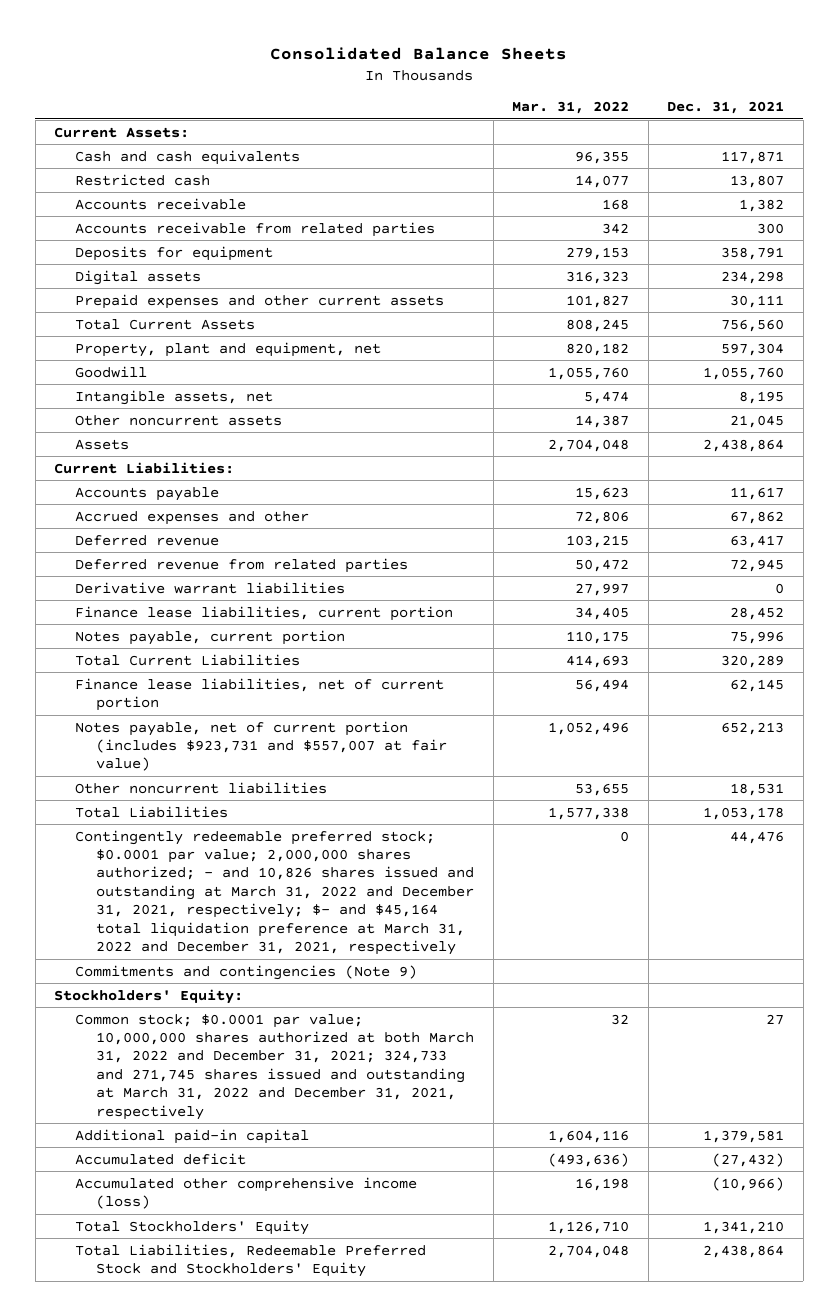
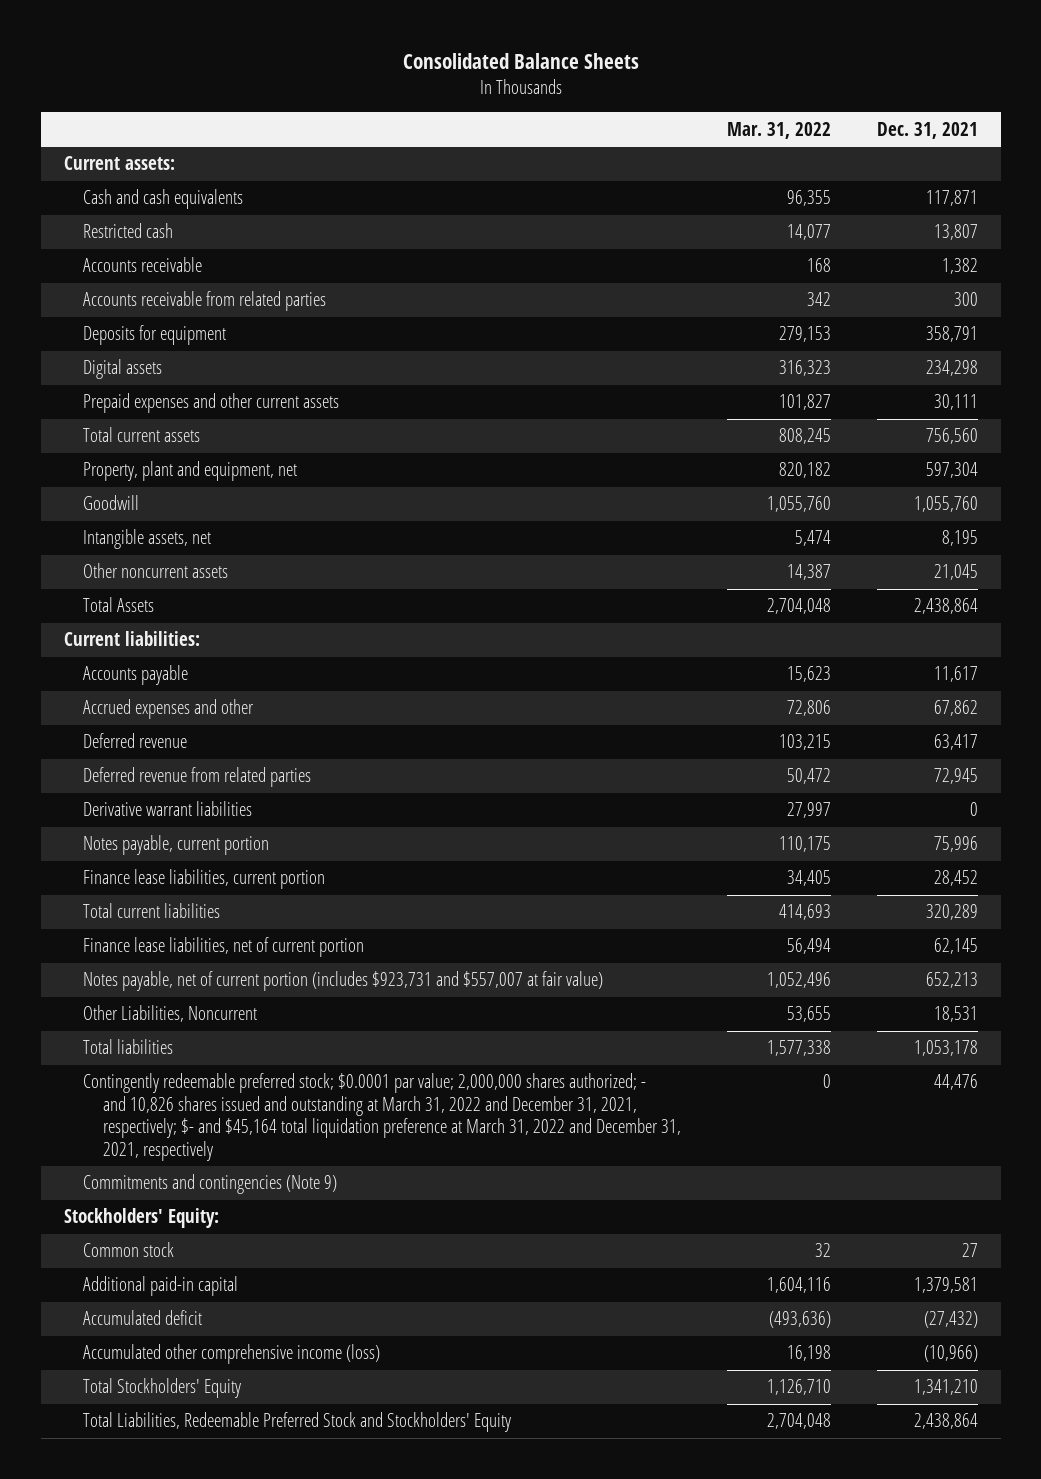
[54,126,190,138] Current Assets: -> [63,156,175,171] Current assets:
[75,318,256,330] Total Current Assets -> [83,427,201,443] Total current assets
[75,438,130,450] Assets -> [83,597,155,613] Total Assets
[54,461,235,474] Current Liabilities: -> [63,631,200,647] Current liabilities:
[75,605,454,621] Finance lease liabilities, current portion -> [83,869,326,890] Finance lease liabilities, current portion
[75,653,301,666] Total Current Liabilities -> [83,903,221,919] Total current liabilities
[75,781,328,794] Other noncurrent liabilities -> [83,1005,258,1023] Other Liabilities, Noncurrent
[75,805,229,818] Total Liabilities -> [83,1039,174,1055] Total liabilities
[75,1013,475,1120] Common stock; $0.0001 par value; 10,000,000 shares authorized at both March 31, 2022 and December 31, 2021; 324,733 and 271,745 shares issued and outstanding at March 31, 2022 and December 31, 2021, respectively -> [83,1242,175,1258] Common stock

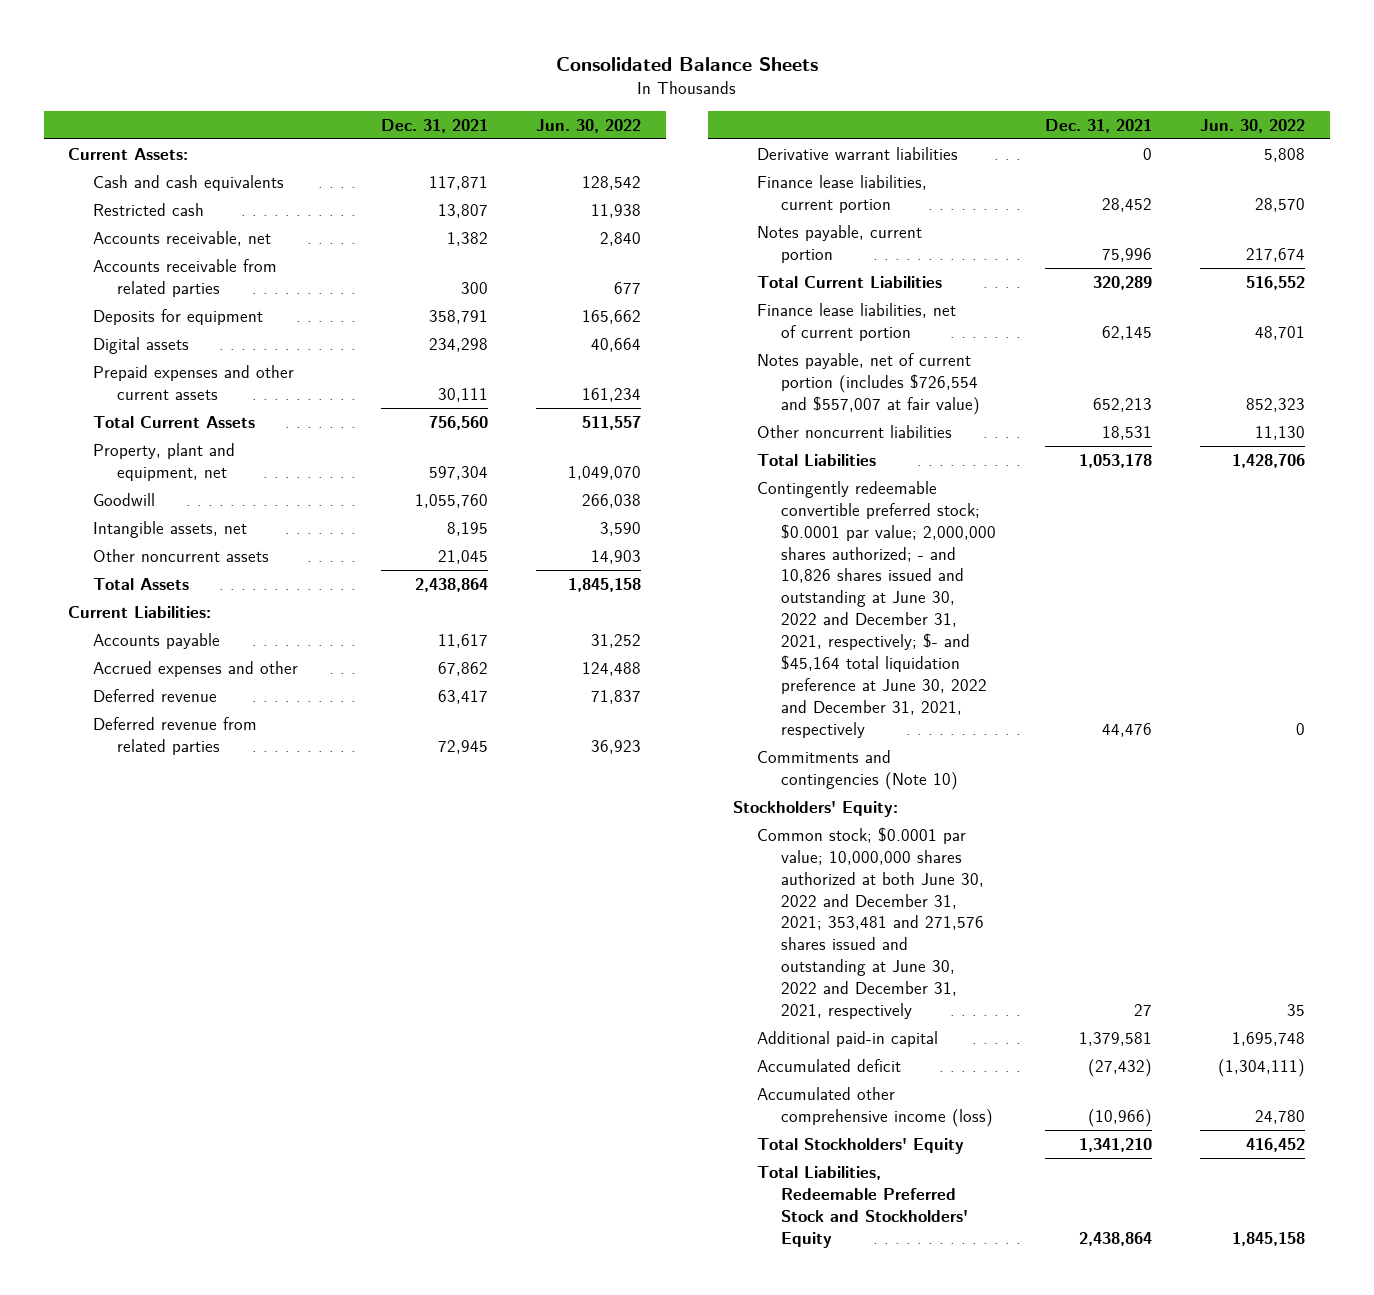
[727,121,832,139] Mar. 31, 2022 -> none
none -> [536,118,642,133] Jun. 30, 2022
[63,156,175,171] Current assets: -> [68,147,189,160] Current Assets:
[83,257,203,273] Accounts receivable -> [92,230,271,246] Accounts receivable, net
[83,427,201,443] Total current assets -> [92,415,255,428] Total Current Assets
[63,631,200,647] Current liabilities: -> [68,605,212,618] Current Liabilities:
[83,835,270,856] Notes payable, current portion -> [756,224,922,263] Notes payable, current portion
[83,903,221,919] Total current liabilities -> [756,275,942,288] Total Current Liabilities
[83,971,604,992] Notes payable, net of current portion (includes $923,731 and $557,007 at fair value) -> [756,352,981,415] Notes payable, net of current portion (includes $726,554 and $557,007 at fair value)
[83,1005,258,1023] Other Liabilities, Noncurrent -> [756,424,952,438] Other noncurrent liabilities
[83,1039,174,1055] Total liabilities -> [756,453,876,466] Total Liabilities
[83,1073,682,1161] Contingently redeemable preferred stock; $0.0001 par value; 2,000,000 shares authorized; - and 10,826 shares issued and outstanding at March 31, 2022 and December 31, 2021, respectively; $- and $45,164 total liquidation preference at March 31, 2022 and December 31, 2021, respectively -> [756,480,997,738] Contingently redeemable convertible preferred stock; $0.0001 par value; 2,000,000 shares authorized; - and 10,826 shares issued and outstanding at June 30, 2022 and December 31, 2021, respectively; $- and $45,164 total liquidation preference at June 30, 2022 and December 31, 2021, respectively
[83,1174,338,1195] Commitments and contingencies (Note 9) -> [756,749,959,790] Commitments and contingencies (Note 10)
[83,1242,175,1258] Common stock -> [756,826,985,1020] Common stock; $0.0001 par value; 10,000,000 shares authorized at both June 30, 2022 and December 31, 2021; 353,481 and 271,576 shares issued and outstanding at June 30, 2022 and December 31, 2021, respectively

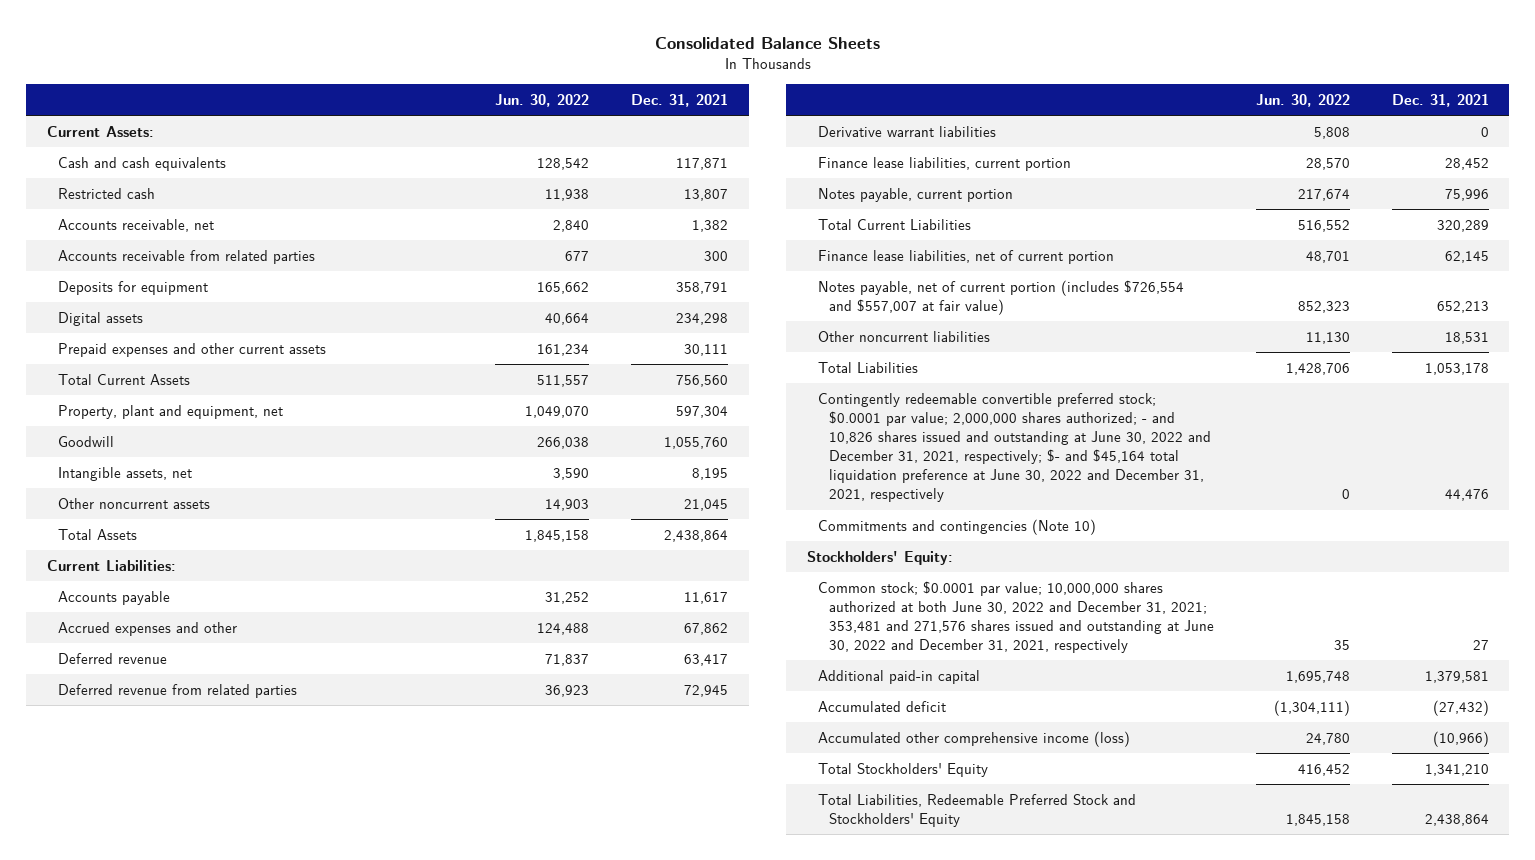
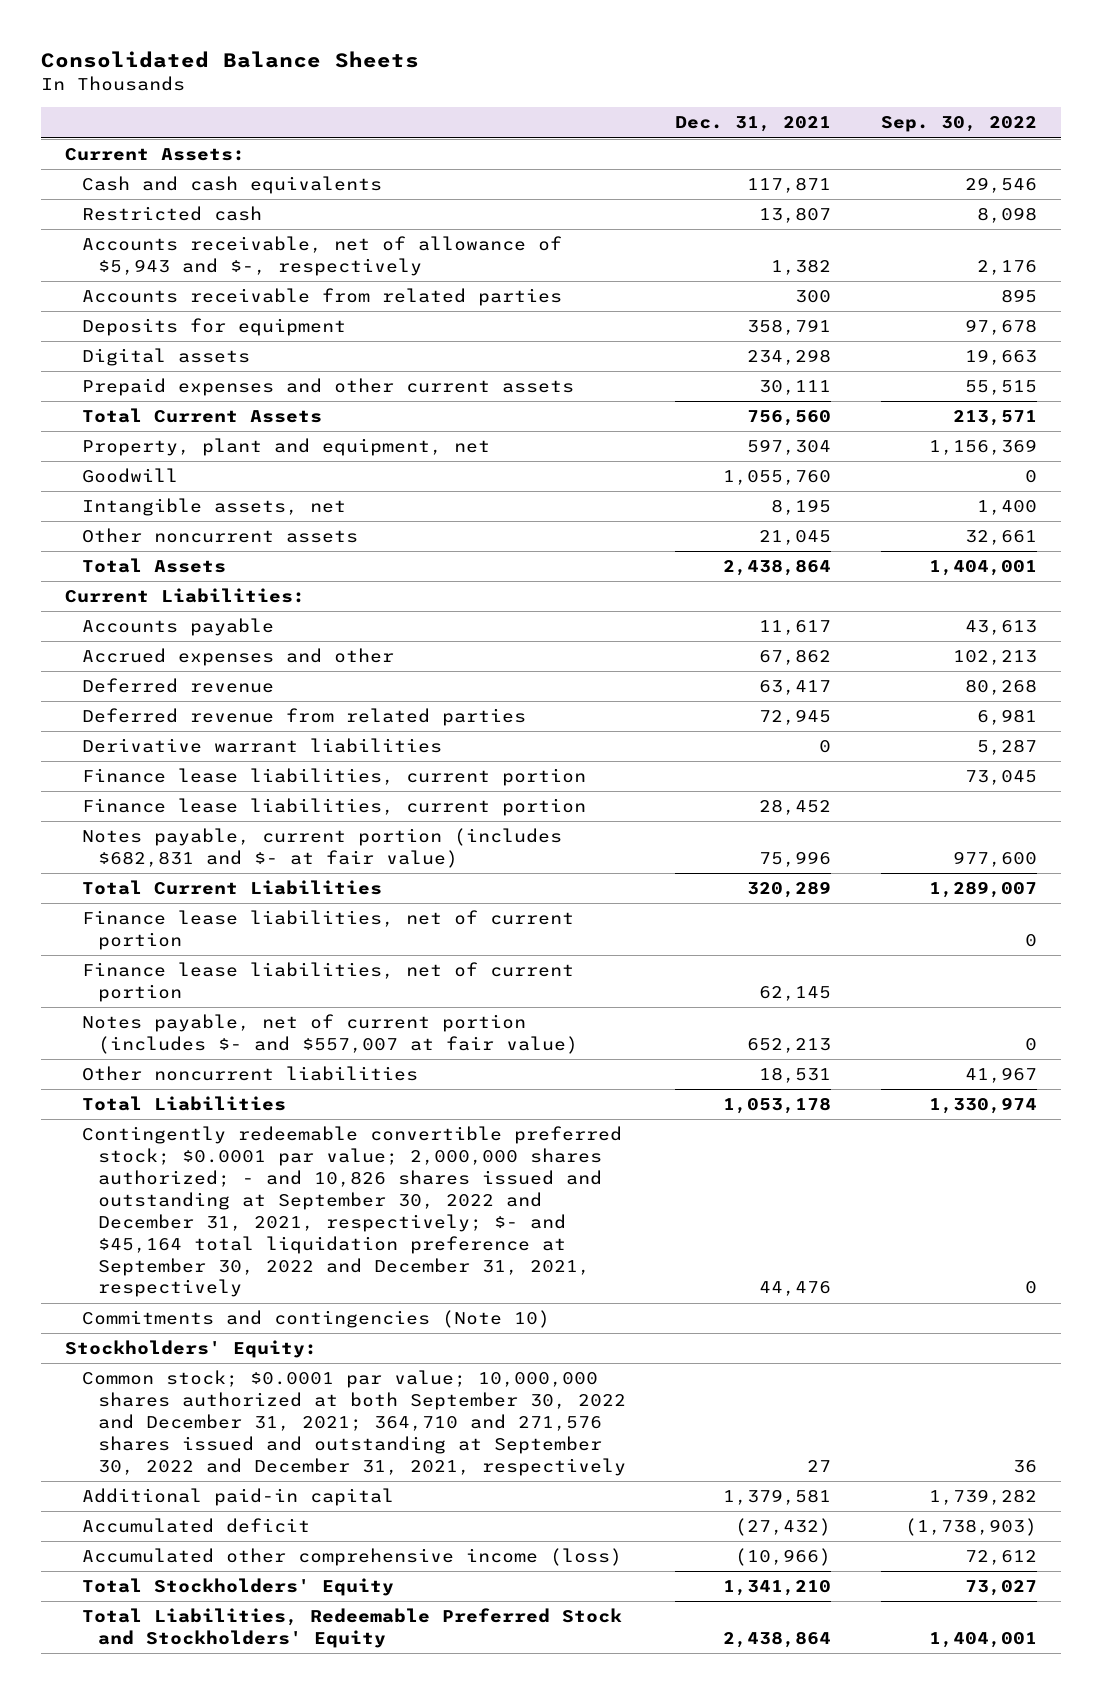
[495,93,590,107] Jun. 30, 2022 -> none
none -> [880,116,1037,133] Sep. 30, 2022
[57,218,214,232] Accounts receivable, net -> [81,236,562,277] Accounts receivable, net of allowance of $5,943 and $-, respectively
none -> [81,768,586,787] Finance lease liabilities, current portion
[818,187,1014,202] Notes payable, current portion -> [81,828,562,869] Notes payable, current portion (includes $682,831 and $- at fair value)
none -> [81,910,574,951] Finance lease liabilities, net of current portion
[818,279,1185,315] Notes payable, net of current portion (includes $726,554 and $557,007 at fair value) -> [81,1014,579,1055] Notes payable, net of current portion (includes $- and $557,007 at fair value)
[818,392,1212,503] Contingently redeemable convertible preferred stock; $0.0001 par value; 2,000,000 shares authorized; - and 10,826 shares issued and outstanding at June 30, 2022 and December 31, 2021, respectively; $- and $45,164 total liquidation preference at June 30, 2022 and December 31, 2021, respectively -> [81,1126,622,1298] Contingently redeemable convertible preferred stock; $0.0001 par value; 2,000,000 shares authorized; - and 10,826 shares issued and outstanding at September 30, 2022 and December 31, 2021, respectively; $- and $45,164 total liquidation preference at September 30, 2022 and December 31, 2021, respectively
[818,580,1215,654] Common stock; $0.0001 par value; 10,000,000 shares authorized at both June 30, 2022 and December 31, 2021; 353,481 and 271,576 shares issued and outstanding at June 30, 2022 and December 31, 2021, respectively -> [81,1370,627,1476] Common stock; $0.0001 par value; 10,000,000 shares authorized at both September 30, 2022 and December 31, 2021; 364,710 and 271,576 shares issued and outstanding at September 30, 2022 and December 31, 2021, respectively

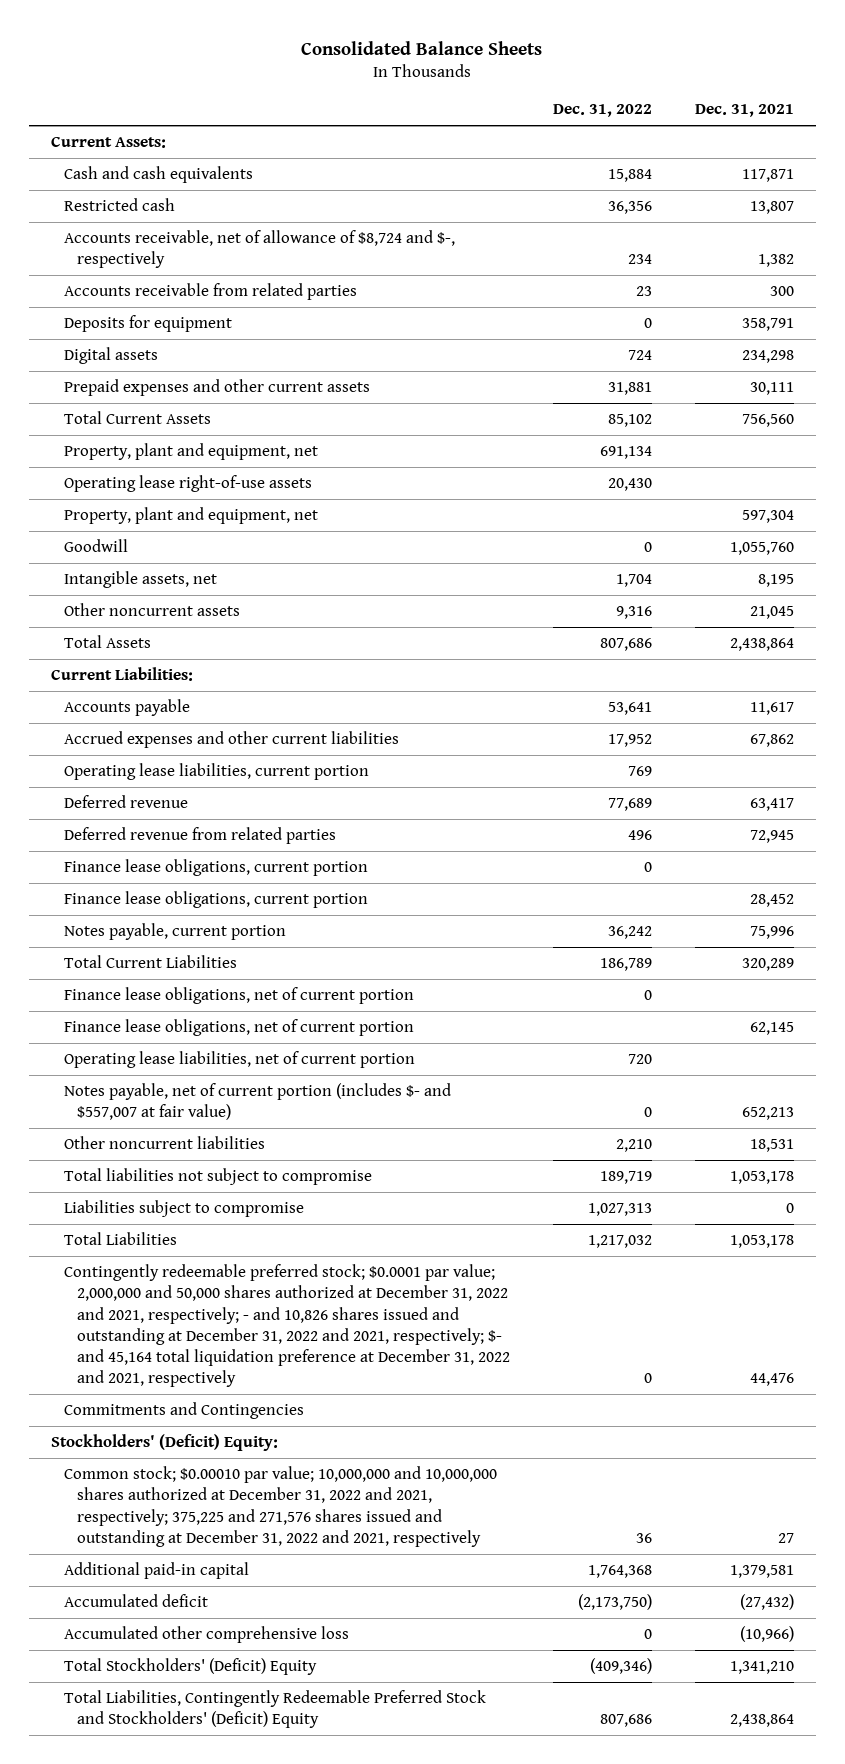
[880,116,1037,133] Sep. 30, 2022 -> none
none -> [552,104,652,118] Dec. 31, 2022
[81,236,562,277] Accounts receivable, net of allowance of $5,943 and $-, respectively -> [63,230,455,269] Accounts receivable, net of allowance of $8,724 and $-, respectively
none -> [63,443,318,461] Property, plant and equipment, net
none -> [63,475,312,493] Operating lease right-of-use assets
[81,648,394,667] Accrued expenses and other -> [63,731,399,749] Accrued expenses and other current liabilities
none -> [63,763,369,781] Operating lease liabilities, current portion
[81,738,442,754] Derivative warrant liabilities -> none
[81,768,586,787] Finance lease liabilities, current portion -> [63,859,368,877] Finance lease obligations, current portion
[81,798,586,817] Finance lease liabilities, current portion -> [63,891,368,909] Finance lease obligations, current portion
[81,828,562,869] Notes payable, current portion (includes $682,831 and $- at fair value) -> [63,923,286,941] Notes payable, current portion
[81,910,574,951] Finance lease liabilities, net of current portion -> [63,987,414,1005] Finance lease obligations, net of current portion
[81,962,574,1003] Finance lease liabilities, net of current portion -> [63,1019,414,1037] Finance lease obligations, net of current portion
none -> [63,1051,415,1069] Operating lease liabilities, net of current portion
none -> [63,1168,372,1186] Total liabilities not subject to compromise
none -> [63,1200,304,1218] Liabilities subject to compromise
[81,1126,622,1298] Contingently redeemable convertible preferred stock; $0.0001 par value; 2,000,000 shares authorized; - and 10,826 shares issued and outstanding at September 30, 2022 and December 31, 2021, respectively; $- and $45,164 total liquidation preference at September 30, 2022 and December 31, 2021, respectively -> [63,1264,510,1388] Contingently redeemable preferred stock; $0.0001 par value; 2,000,000 and 50,000 shares authorized at December 31, 2022 and 2021, respectively; - and 10,826 shares issued and outstanding at December 31, 2022 and 2021, respectively; $- and 45,164 total liquidation preference at December 31, 2022 and 2021, respectively
[81,1310,550,1329] Commitments and contingencies (Note 10) -> [63,1402,304,1420] Commitments and Contingencies
[65,1340,318,1359] Stockholders' Equity: -> [50,1434,278,1452] Stockholders' (Deficit) Equity:
[81,1370,627,1476] Common stock; $0.0001 par value; 10,000,000 shares authorized at both September 30, 2022 and December 31, 2021; 364,710 and 271,576 shares issued and outstanding at September 30, 2022 and December 31, 2021, respectively -> [63,1466,497,1547] Common stock; $0.00010 par value; 10,000,000 and 10,000,000 shares authorized at December 31, 2022 and 2021, respectively; 375,225 and 271,576 shares issued and outstanding at December 31, 2022 and 2021, respectively
[81,1548,622,1567] Accumulated other comprehensive income (loss) -> [63,1626,349,1644] Accumulated other comprehensive loss
[81,1578,394,1597] Total Stockholders' Equity -> [63,1658,317,1676] Total Stockholders' (Deficit) Equity
[81,1608,622,1649] Total Liabilities, Redeemable Preferred Stock and Stockholders' Equity -> [63,1690,486,1729] Total Liabilities, Contingently Redeemable Preferred Stock and Stockholders' (Deficit) Equity

